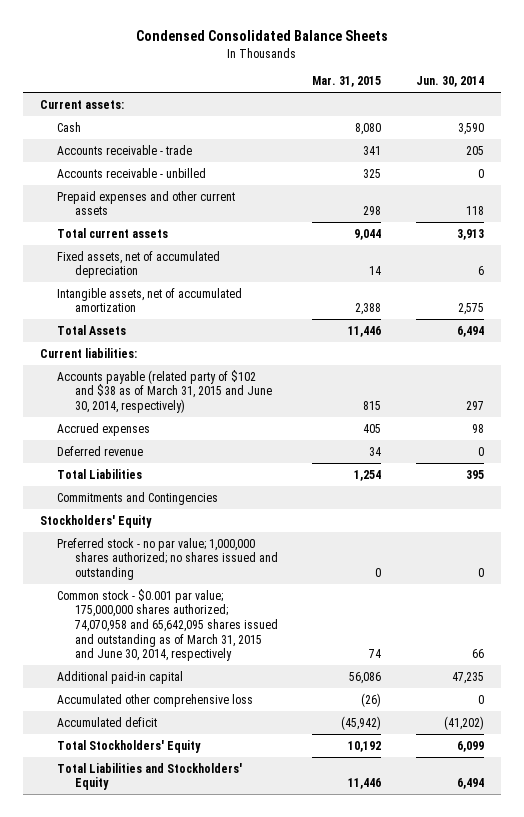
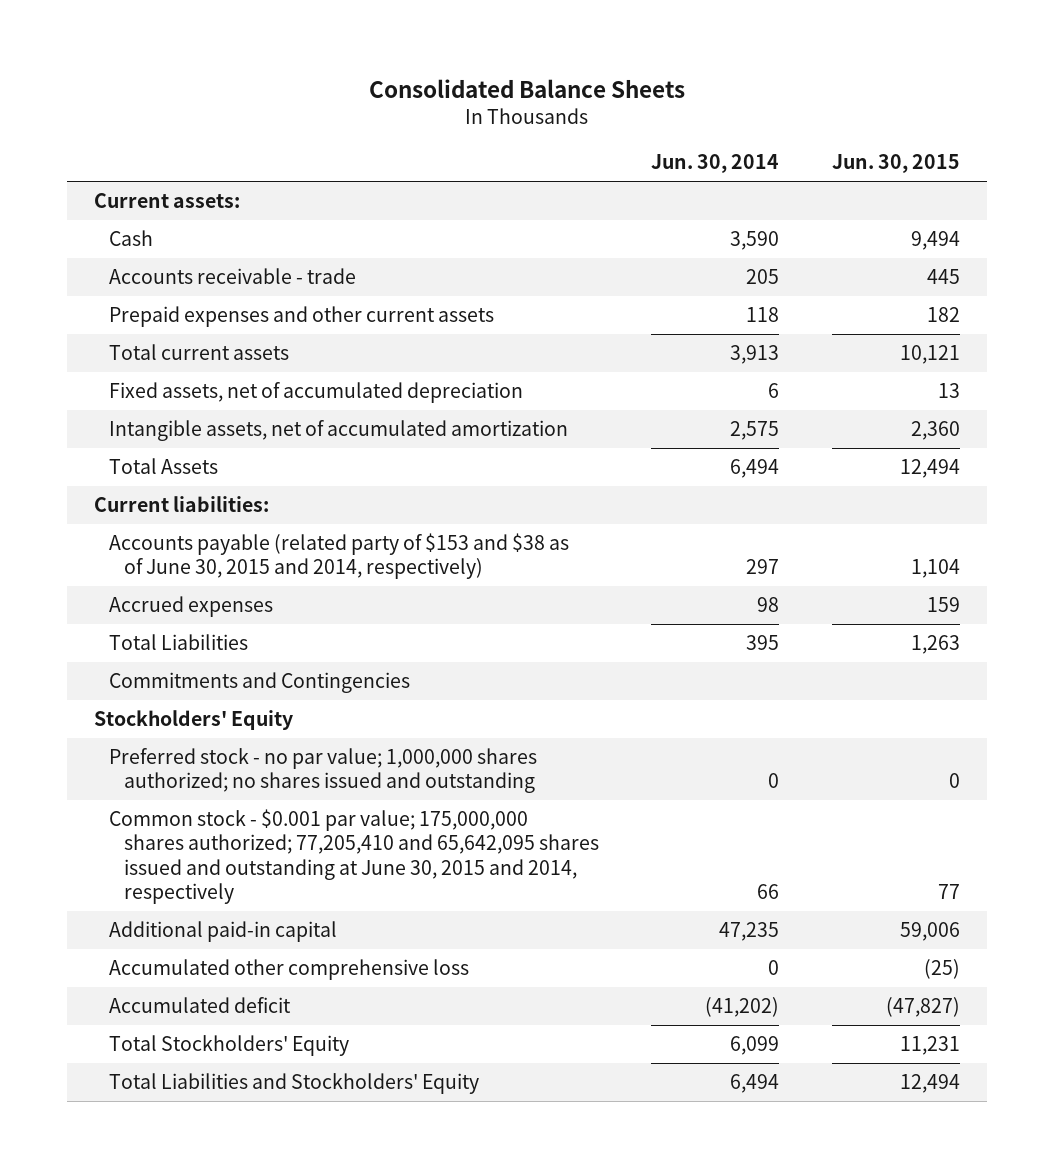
[135,30,388,42] Condensed Consolidated Balance Sheets -> [369,78,686,98] Consolidated Balance Sheets
[312,76,382,88] Mar. 31, 2015 -> none
none -> [832,154,961,174] Jun. 30, 2015
[57,167,207,178] Accounts receivable - unbilled -> none
[57,369,272,413] Accounts payable (related party of $102 and $38 as of March 31, 2015 and June 30, 2014, respectively) -> [108,532,569,580] Accounts payable (related party of $153 and $38 as of June 30, 2015 and 2014, respectively)
[57,445,144,456] Deferred revenue -> none
[57,588,278,662] Common stock - $0.001 par value; 175,000,000 shares authorized; 74,070,958 and 65,642,095 shares issued and outstanding as of March 31, 2015 and June 30, 2014, respectively -> [108,808,599,905] Common stock - $0.001 par value; 175,000,000 shares authorized; 77,205,410 and 65,642,095 shares issued and outstanding at June 30, 2015 and 2014, respectively

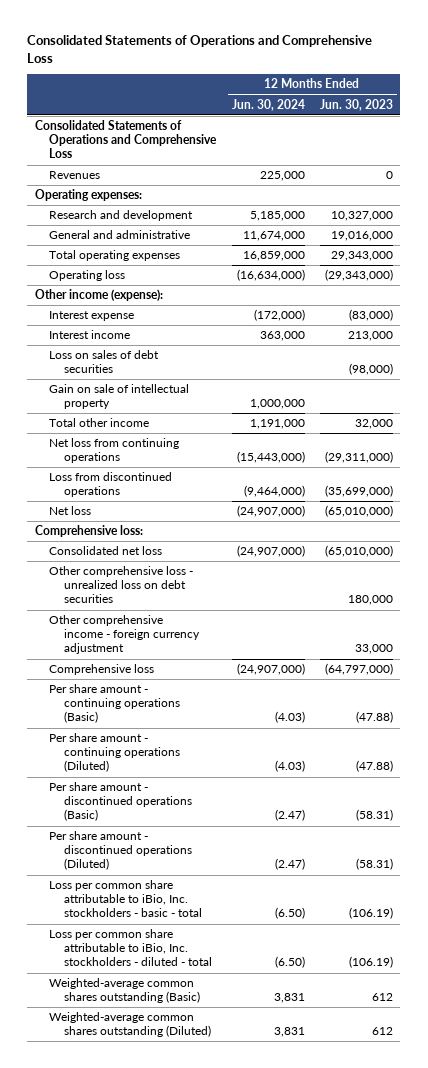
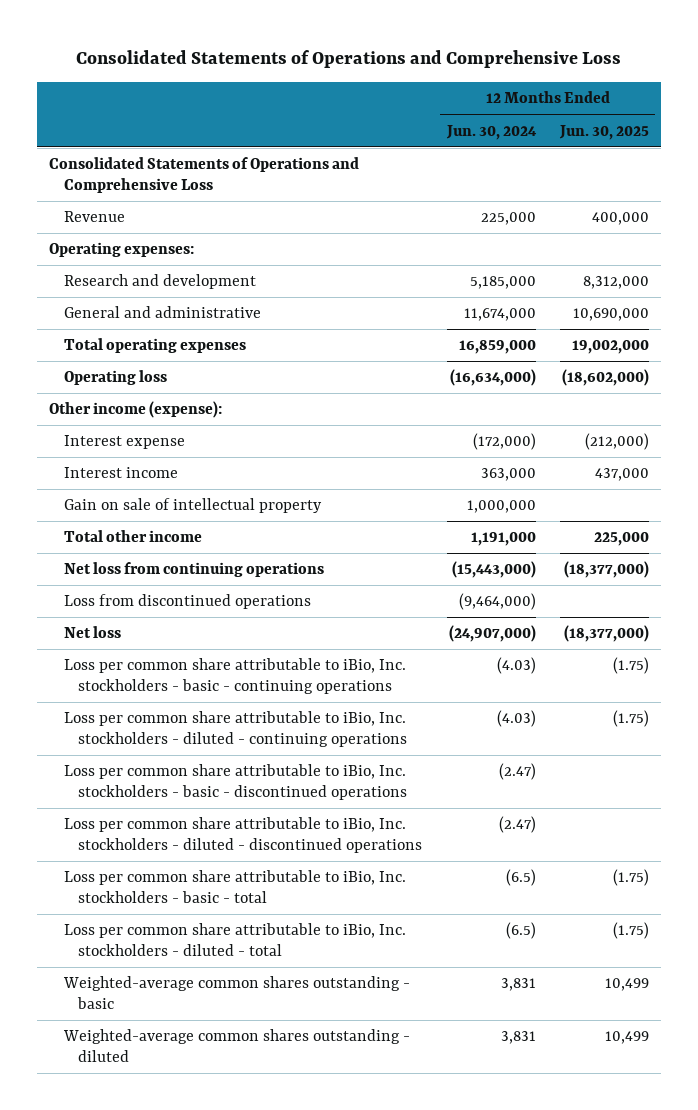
[319,98,393,111] Jun. 30, 2023 -> none
none -> [559,124,650,140] Jun. 30, 2025
[49,171,101,180] Revenues -> [63,211,125,223] Revenue
[49,350,160,374] Loss on sales of debt securities -> none
[34,525,143,538] Comprehensive loss: -> none
[49,546,163,556] Consolidated net loss -> none
[49,566,194,604] Other comprehensive loss - unrealized loss on debt securities -> none
[49,615,200,655] Other comprehensive income - foreign currency adjustment -> none
[49,664,155,676] Comprehensive loss -> none
[49,684,180,724] Per share amount - continuing operations (Basic) -> [63,658,406,695] Loss per common share attributable to iBio, Inc. stockholders - basic - continuing operations
[49,733,180,773] Per share amount - continuing operations (Diluted) -> [63,711,407,748] Loss per common share attributable to iBio, Inc. stockholders - diluted - continuing operations
[49,782,192,822] Per share amount - discontinued operations (Basic) -> [63,764,407,801] Loss per common share attributable to iBio, Inc. stockholders - basic - discontinued operations
[49,831,192,871] Per share amount - discontinued operations (Diluted) -> [63,817,422,854] Loss per common share attributable to iBio, Inc. stockholders - diluted - discontinued operations
[274,907,305,920] (6.50) -> [505,869,536,887] (6.5)
[274,956,305,969] (6.50) -> [505,922,536,940] (6.5)
[49,978,200,1004] Weighted-average common shares outstanding (Basic) -> [62,976,410,1010] Weighted-average common shares outstanding - basic
[49,1012,211,1038] Weighted-average common shares outstanding (Diluted) -> [62,1029,410,1063] Weighted-average common shares outstanding - diluted

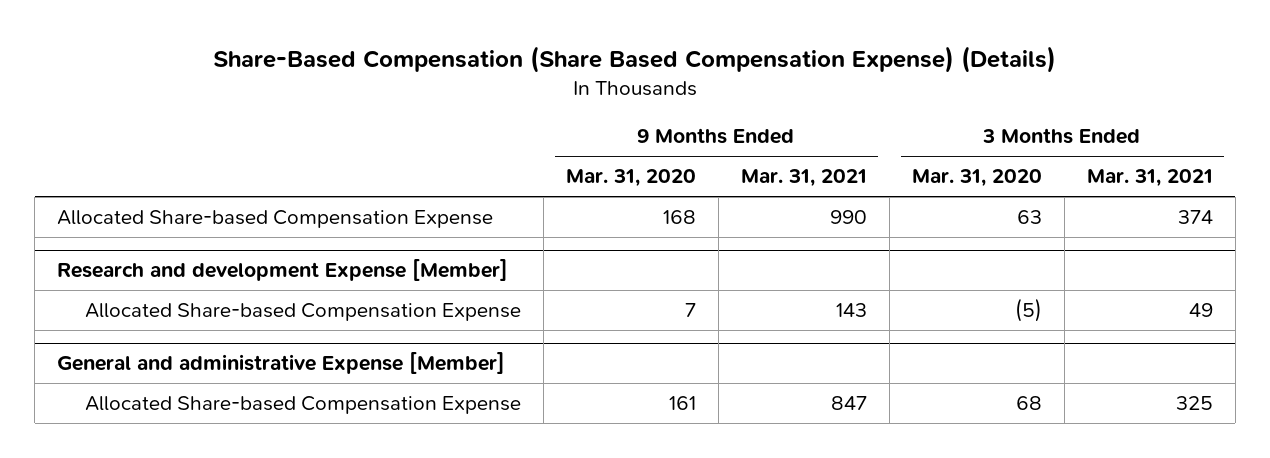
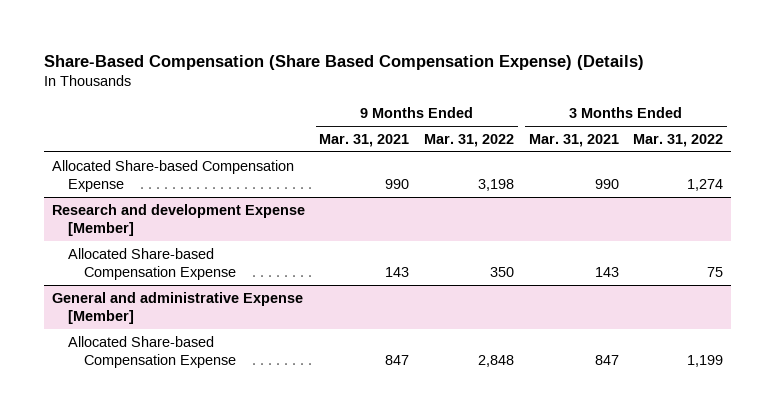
[566,169,697,188] Mar. 31, 2020 -> none
[911,169,1042,188] Mar. 31, 2020 -> none
none -> [424,133,515,147] Mar. 31, 2022
none -> [633,133,724,147] Mar. 31, 2022
[1177,210,1213,225] 374 -> [594,179,619,190] 990
[1188,303,1213,318] 49 -> [594,267,619,278] 143
[1175,396,1213,411] 325 -> [594,355,619,366] 847

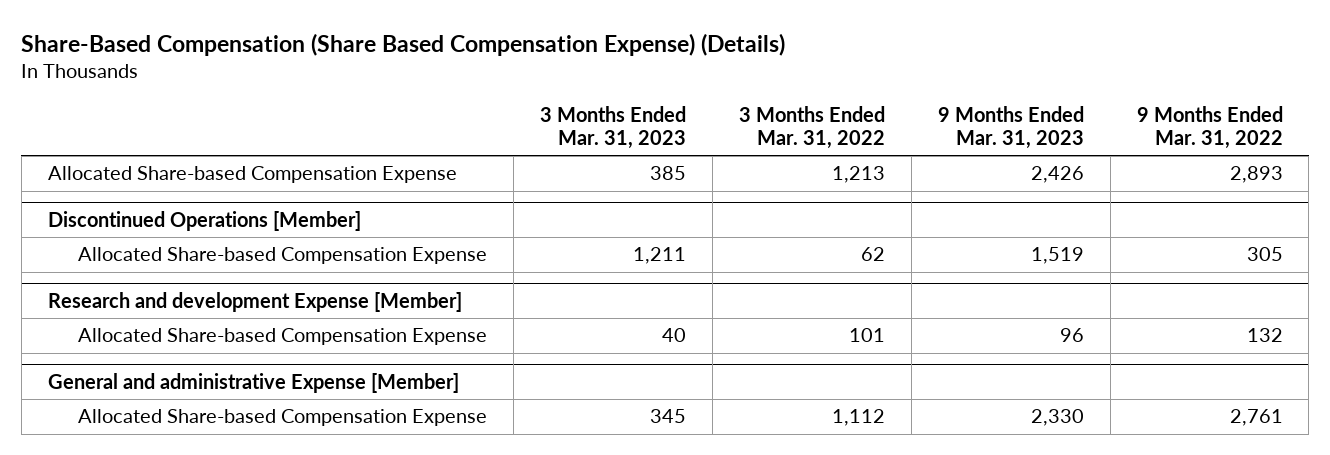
[319,133,410,147] Mar. 31, 2021 -> none
[528,133,619,147] Mar. 31, 2021 -> none
none -> [539,105,686,149] 3 Months Ended Mar. 31, 2023
none -> [937,105,1084,149] 9 Months Ended Mar. 31, 2023
[478,179,515,192] 3,198 -> [1229,166,1283,184] 2,893
[687,179,724,192] 1,274 -> [831,166,885,184] 1,213
none -> [47,210,361,231] Discontinued Operations [Member]
none -> [78,247,488,265] Allocated Share-based Compensation Expense
[490,267,515,278] 350 -> [1246,328,1283,343] 132
[707,267,724,278] 75 -> [848,328,885,343] 101
[478,355,515,368] 2,848 -> [1229,409,1283,427] 2,761
[687,355,724,368] 1,199 -> [831,409,885,427] 1,112

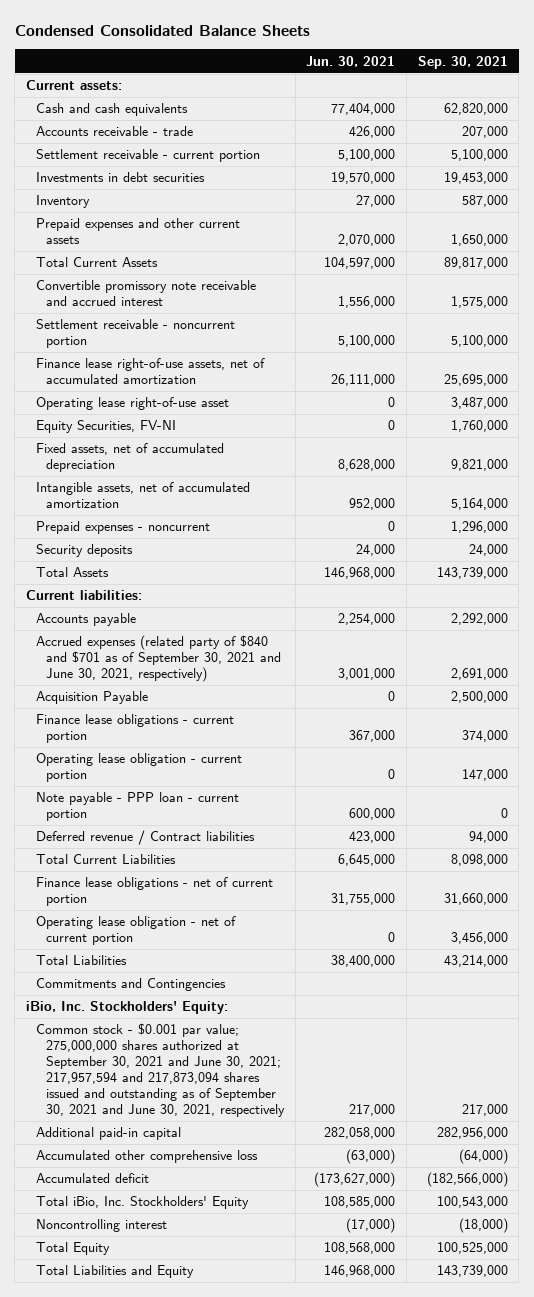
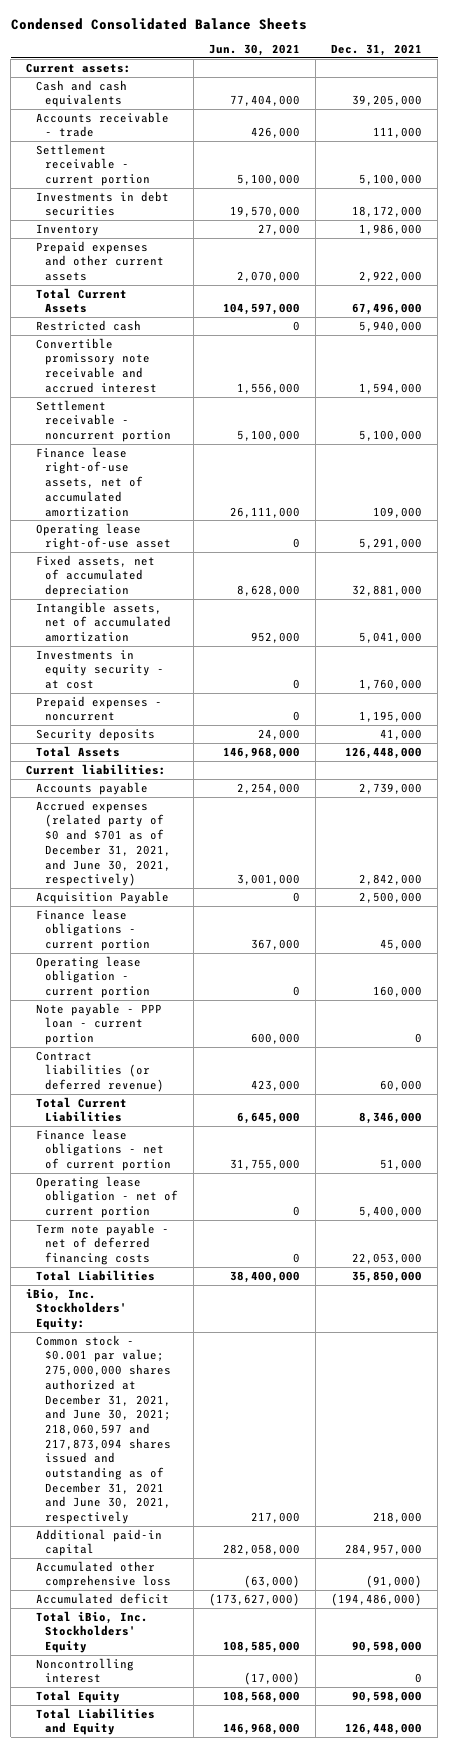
[417,55,508,69] Sep. 30, 2021 -> none
none -> [331,43,423,56] Dec. 31, 2021
none -> [35,319,141,331] Restricted cash
[35,420,176,434] Equity Securities, FV-NI -> none
none -> [35,649,164,690] Investments in equity security - at cost
[35,635,282,683] Accrued expenses (related party of $840 and $701 as of September 30, 2021 and June 30, 2021, respectively) -> [35,799,171,887] Accrued expenses (related party of $0 and $701 as of December 31, 2021, and June 30, 2021, respectively)
[35,830,255,846] Deferred revenue / Contract liabilities -> [35,1050,164,1093] Contract liabilities (or deferred revenue)
none -> [35,1222,169,1266] Term note payable - net of deferred financing costs
[35,978,226,992] Commitments and Contingencies -> none
[35,1023,286,1117] Common stock - $0.001 par value; 275,000,000 shares authorized at September 30, 2021 and June 30, 2021; 217,957,594 and 217,873,094 shares issued and outstanding as of September 30, 2021 and June 30, 2021, respectively -> [35,1334,171,1524] Common stock - $0.001 par value; 275,000,000 shares authorized at December 31, 2021, and June 30, 2021; 218,060,597 and 217,873,094 shares issued and outstanding as of December 31, 2021 and June 30, 2021, respectively

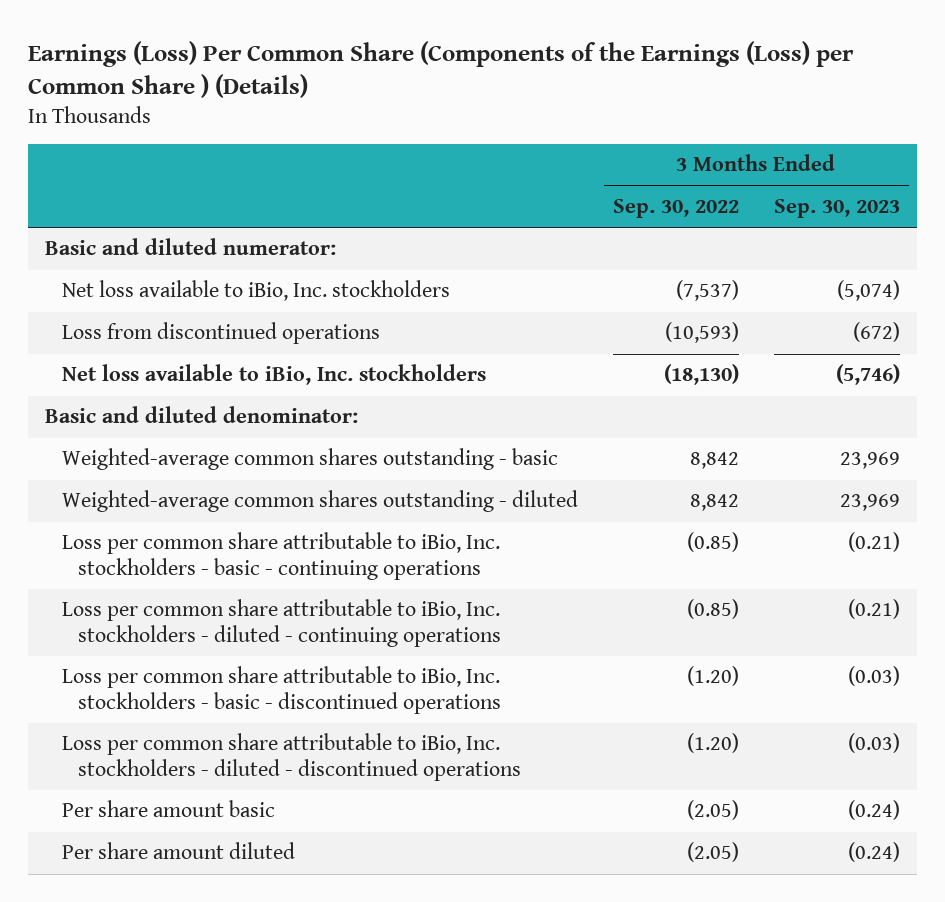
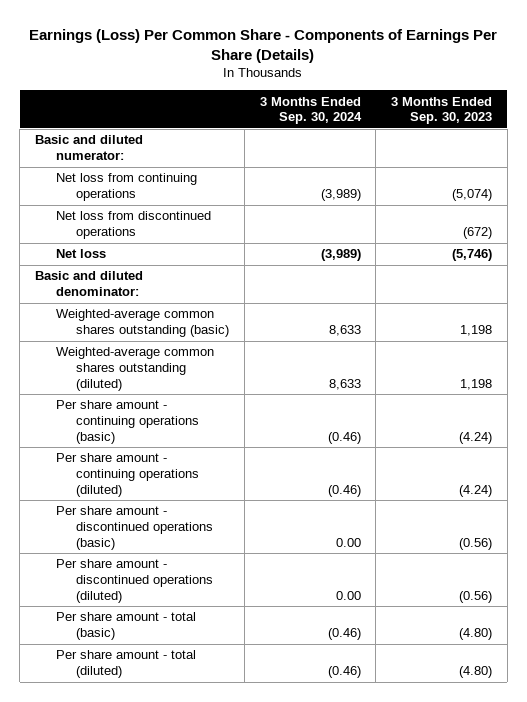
[27,40,854,98] Earnings (Loss) Per Common Share (Components of the Earnings (Loss) per Common Share ) (Details) -> [29,28,498,63] Earnings (Loss) Per Common Share - Components of Earnings Per Share (Details)
[612,199,739,219] Sep. 30, 2022 -> none
none -> [259,96,362,125] 3 Months Ended Sep. 30, 2024
[61,280,450,302] Net loss available to iBio, Inc. stockholders -> [55,173,197,202] Net loss from continuing operations
[61,322,380,345] Loss from discontinued operations -> [55,211,211,240] Net loss from discontinued operations
[61,364,486,386] Net loss available to iBio, Inc. stockholders -> [55,249,106,259] Net loss
[61,448,558,471] Weighted-average common shares outstanding - basic -> [55,309,230,338] Weighted-average common shares outstanding (basic)
[839,452,900,470] 23,969 -> [459,325,492,337] 1,198
[61,490,578,513] Weighted-average common shares outstanding - diluted -> [55,347,214,391] Weighted-average common shares outstanding (diluted)
[839,494,900,512] 23,969 -> [459,378,492,390] 1,198
[61,532,500,580] Loss per common share attributable to iBio, Inc. stockholders - basic - continuing operations -> [55,400,200,444] Per share amount - continuing operations (basic)
[847,532,900,553] (0.21) -> [458,431,492,444] (4.24)
[61,599,501,647] Loss per common share attributable to iBio, Inc. stockholders - diluted - continuing operations -> [55,453,200,497] Per share amount - continuing operations (diluted)
[847,599,900,620] (0.21) -> [458,484,492,497] (4.24)
[61,666,501,714] Loss per common share attributable to iBio, Inc. stockholders - basic - discontinued operations -> [55,506,214,550] Per share amount - discontinued operations (basic)
[847,666,900,687] (0.03) -> [458,537,492,550] (0.56)
[61,733,521,781] Loss per common share attributable to iBio, Inc. stockholders - diluted - discontinued operations -> [55,559,214,603] Per share amount - discontinued operations (diluted)
[847,733,900,754] (0.03) -> [458,590,492,603] (0.56)
[61,800,275,818] Per share amount basic -> [55,612,196,641] Per share amount - total (basic)
[847,800,900,821] (0.24) -> [458,628,492,641] (4.80)
[61,842,295,860] Per share amount diluted -> [55,650,196,679] Per share amount - total (diluted)
[847,842,900,863] (0.24) -> [458,666,492,679] (4.80)

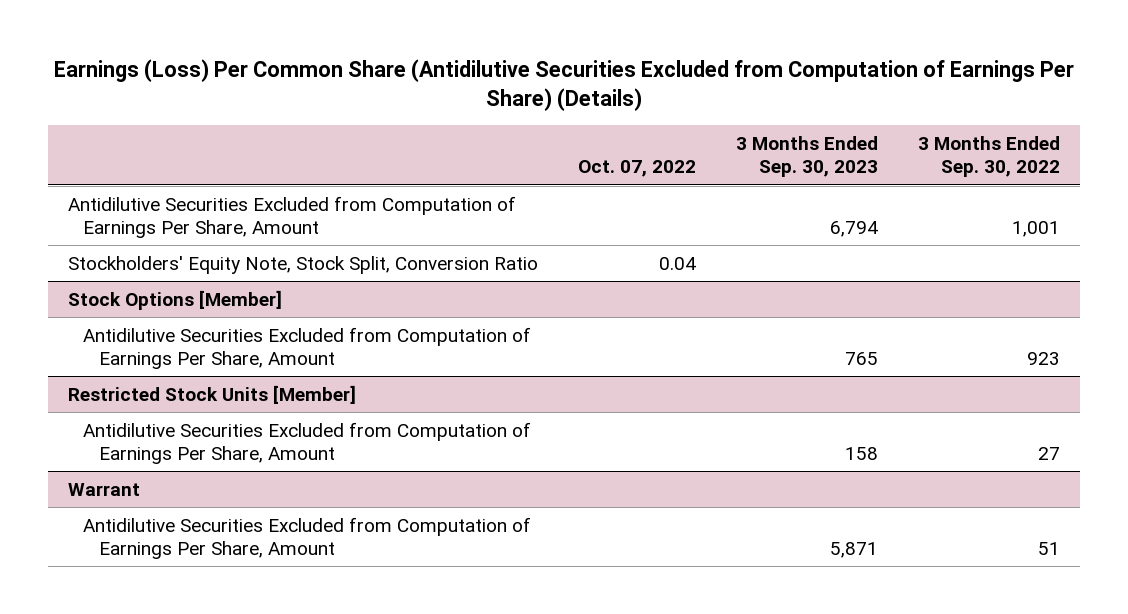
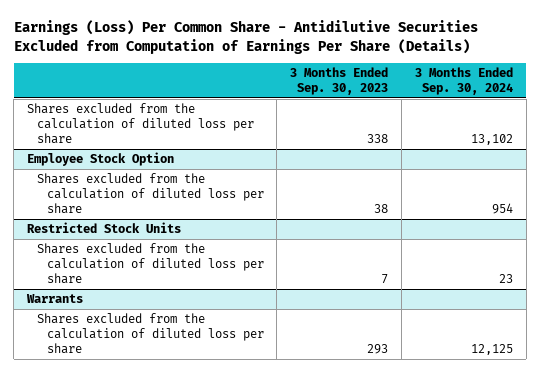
[54,59,1075,112] Earnings (Loss) Per Common Share (Antidilutive Securities Excluded from Computation of Earnings Per Share) (Details) -> [13,20,478,54] Earnings (Loss) Per Common Share - Antidilutive Securities Excluded from Computation of Earnings Per Share (Details)
[577,160,696,178] Oct. 07, 2022 -> none
[918,135,1061,178] 3 Months Ended Sep. 30, 2022 -> none
none -> [414,66,513,95] 3 Months Ended Sep. 30, 2024
[67,255,538,274] Stockholders' Equity Note, Stock Split, Conversion Ratio -> none
[67,195,516,238] Antidilutive Securities Excluded from Computation of Earnings Per Share, Amount -> [27,103,254,144] Shares excluded from the calculation of diluted loss per share
[830,220,879,237] 6,794 -> [367,133,389,143] 338
[67,289,282,310] Stock Options [Member] -> [27,152,175,167] Employee Stock Option
[83,326,532,369] Antidilutive Securities Excluded from Computation of Earnings Per Share, Amount -> [36,173,264,214] Shares excluded from the calculation of diluted loss per share
[845,351,879,365] 765 -> [374,203,389,213] 38
[67,384,356,404] Restricted Stock Units [Member] -> [27,222,182,234] Restricted Stock Units
[83,421,532,464] Antidilutive Securities Excluded from Computation of Earnings Per Share, Amount -> [36,243,264,284] Shares excluded from the calculation of diluted loss per share
[845,446,879,460] 158 -> [381,273,389,284] 7
[67,482,140,496] Warrant -> [26,294,84,304] Warrants
[83,516,532,559] Antidilutive Securities Excluded from Computation of Earnings Per Share, Amount -> [36,313,264,354] Shares excluded from the calculation of diluted loss per share
[830,541,879,558] 5,871 -> [367,343,389,354] 293

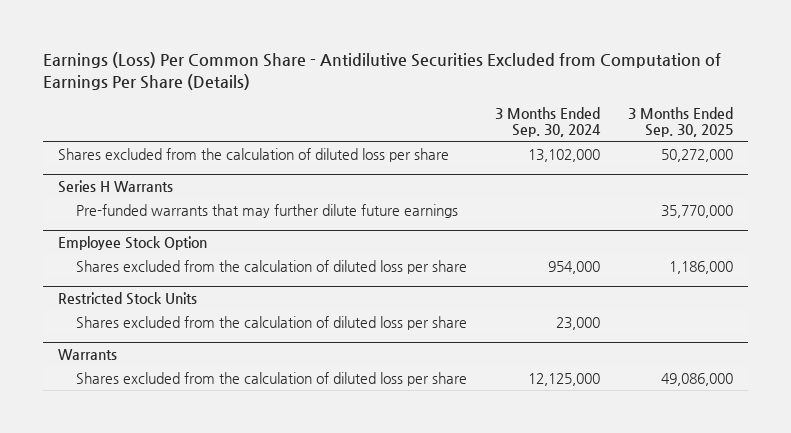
[290,66,389,95] 3 Months Ended Sep. 30, 2023 -> none
none -> [628,107,734,138] 3 Months Ended Sep. 30, 2025
[470,133,513,145] 13,102 -> [528,148,601,162] 13,102,000
none -> [57,179,173,193] Series H Warrants
none -> [75,203,458,218] Pre-funded warrants that may further dilute future earnings
[491,202,513,214] 954 -> [548,260,601,274] 954,000
[498,273,513,283] 23 -> [556,316,601,330] 23,000
[470,343,513,355] 12,125 -> [528,372,601,386] 12,125,000

